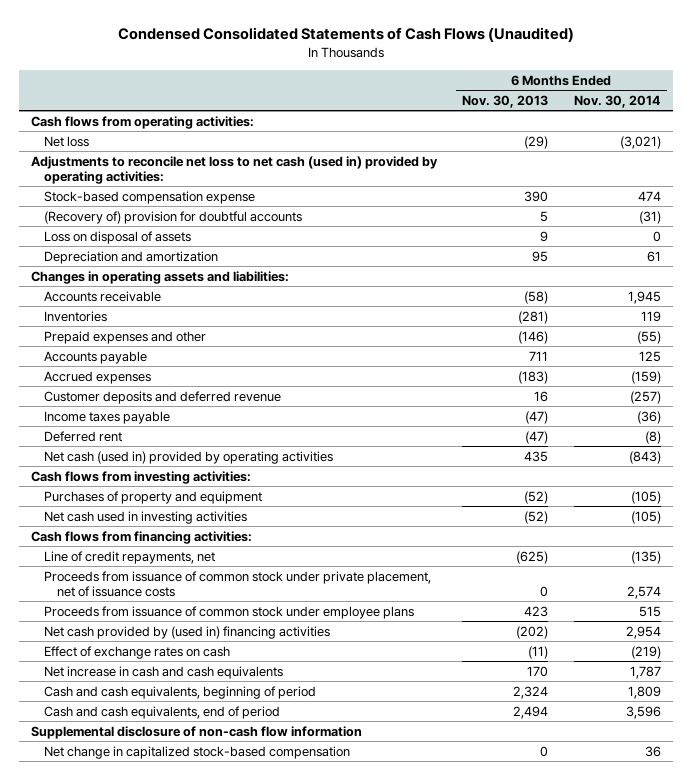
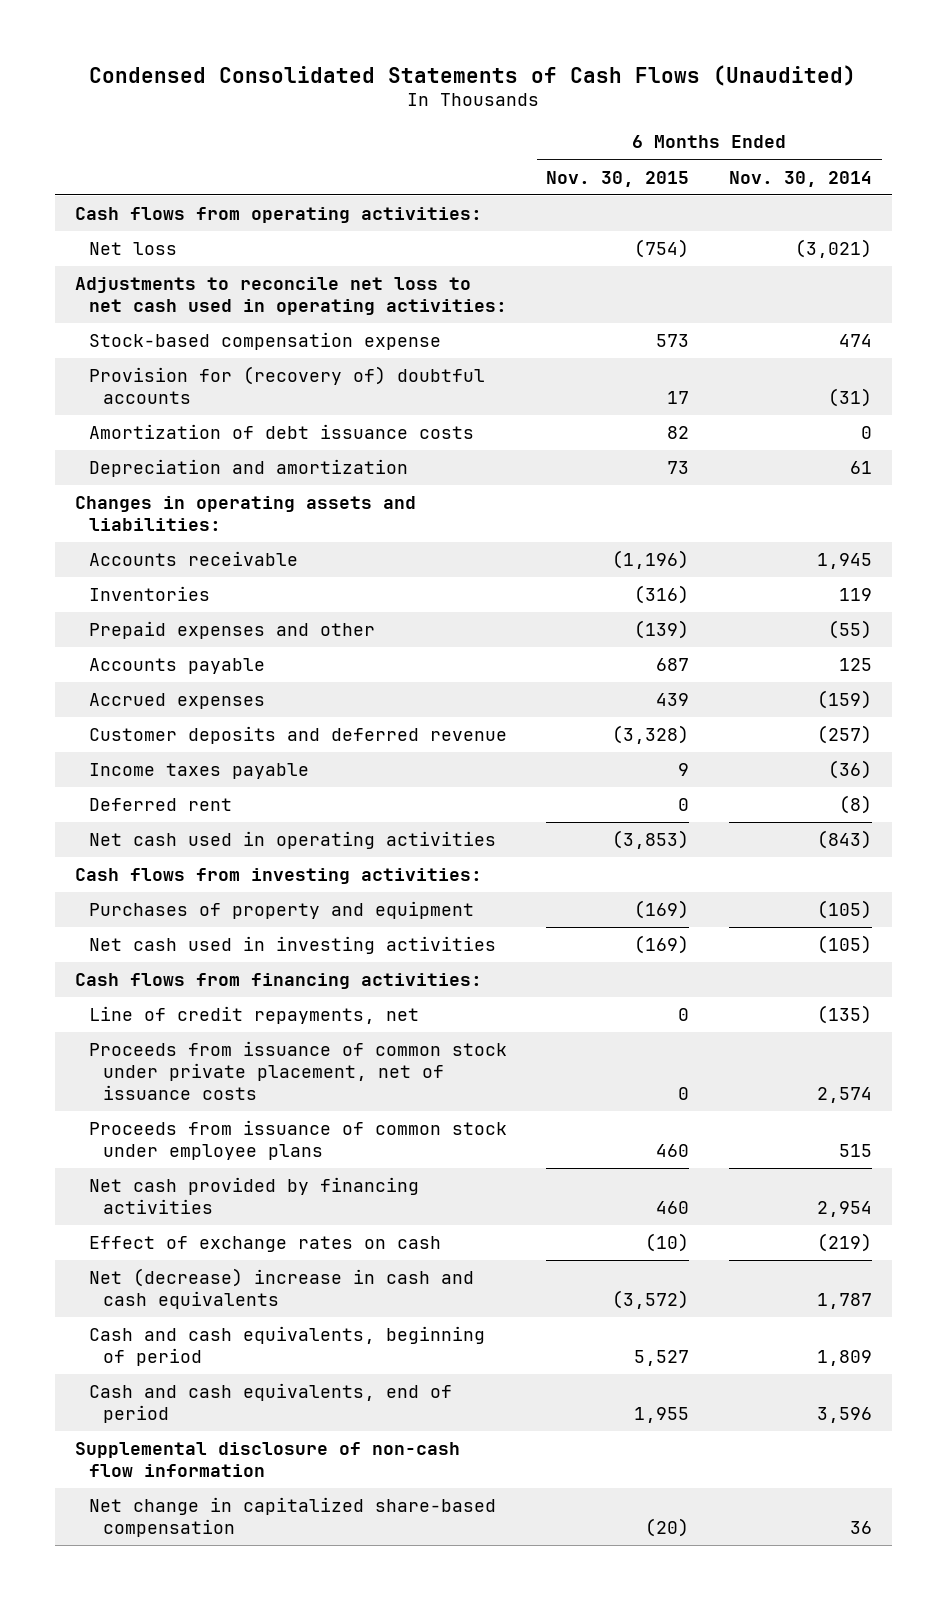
[462,94,549,108] Nov. 30, 2013 -> none
none -> [546,170,690,187] Nov. 30, 2015
[31,155,439,185] Adjustments to reconcile net loss to net cash (used in) provided by operating activities: -> [74,277,508,316] Adjustments to reconcile net loss to net cash used in operating activities:
[44,230,192,244] Loss on disposal of assets -> none
[44,210,303,224] (Recovery of) provision for doubtful accounts -> [89,366,486,405] Provision for (recovery of) doubtful accounts
none -> [89,424,475,440] Amortization of debt issuance costs
[44,450,334,464] Net cash (used in) provided by operating activities -> [89,831,497,850] Net cash used in operating activities
[44,625,331,639] Net cash provided by (used in) financing activities -> [89,1177,420,1215] Net cash provided by financing activities
[44,665,284,679] Net increase in cash and cash equivalents -> [89,1268,475,1310] Net (decrease) increase in cash and cash equivalents
[44,745,351,759] Net change in capitalized stock-based compensation -> [89,1497,497,1538] Net change in capitalized share-based compensation

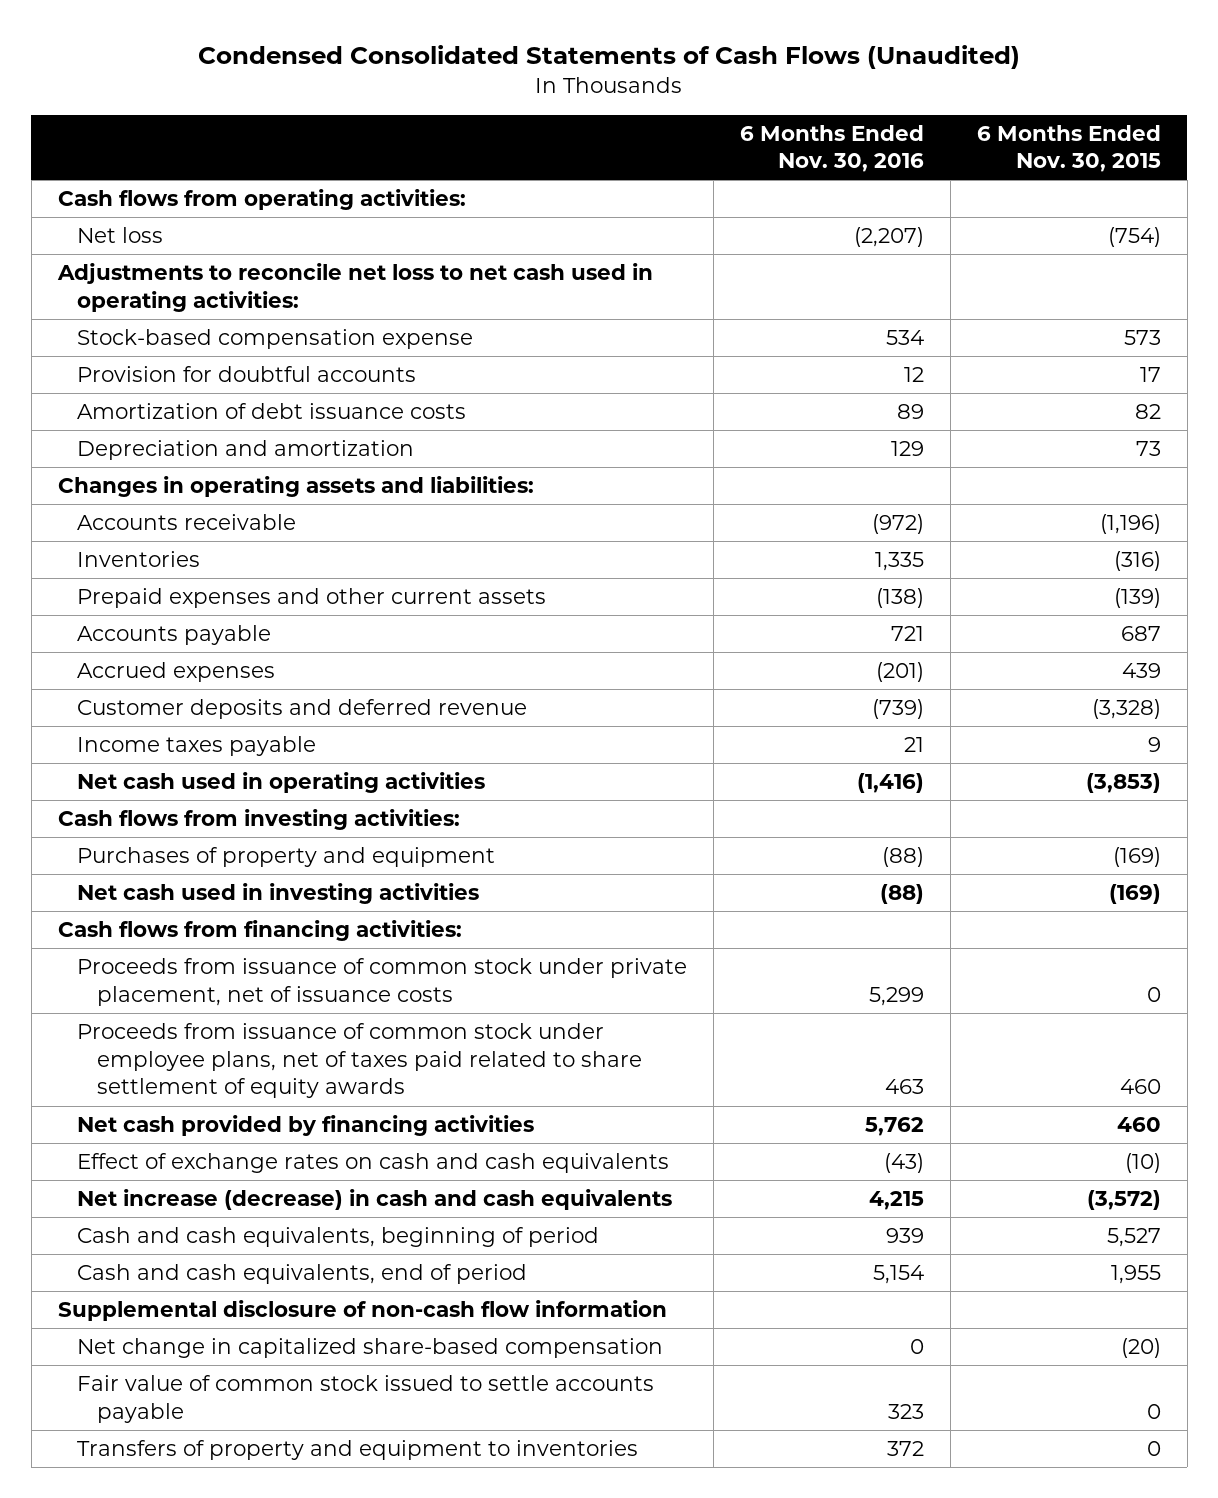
[728,170,872,187] Nov. 30, 2014 -> none
none -> [740,124,925,173] 6 Months Ended Nov. 30, 2016
[89,366,486,405] Provision for (recovery of) doubtful accounts -> [77,366,417,383] Provision for doubtful accounts
[89,621,376,640] Prepaid expenses and other -> [77,588,547,609] Prepaid expenses and other current assets
[89,798,233,812] Deferred rent -> none
[89,1006,420,1025] Line of credit repayments, net -> none
[89,1120,508,1161] Proceeds from issuance of common stock under employee plans -> [77,1023,643,1099] Proceeds from issuance of common stock under employee plans, net of taxes paid related to share settlement of equity awards
[89,1236,442,1253] Effect of exchange rates on cash -> [77,1153,670,1174] Effect of exchange rates on cash and cash equivalents
[89,1268,475,1310] Net (decrease) increase in cash and cash equivalents -> [77,1189,673,1211] Net increase (decrease) in cash and cash equivalents
none -> [77,1375,655,1423] Fair value of common stock issued to settle accounts payable
none -> [77,1440,639,1461] Transfers of property and equipment to inventories

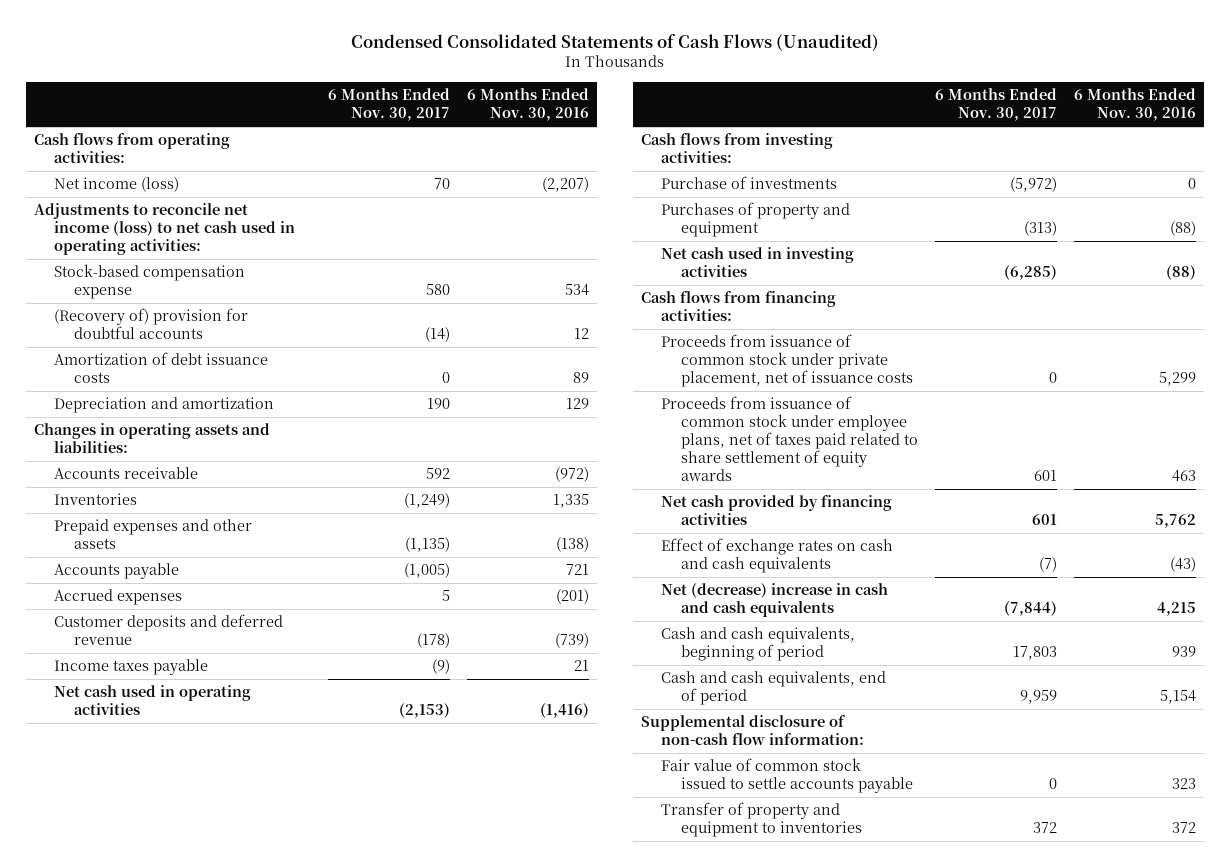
[976,124,1161,173] 6 Months Ended Nov. 30, 2015 -> none
none -> [327,88,450,122] 6 Months Ended Nov. 30, 2017
[77,227,164,244] Net loss -> [53,177,179,193] Net income (loss)
[56,263,653,312] Adjustments to reconcile net loss to net cash used in operating activities: -> [34,203,295,256] Adjustments to reconcile net income (loss) to net cash used in operating activities:
[77,366,417,383] Provision for doubtful accounts -> [53,308,248,340] (Recovery of) provision for doubtful accounts
[77,588,547,609] Prepaid expenses and other current assets -> [53,519,252,550] Prepaid expenses and other assets
none -> [661,176,838,190] Purchase of investments
[77,1189,673,1211] Net increase (decrease) in cash and cash equivalents -> [661,583,889,618] Net (decrease) increase in cash and cash equivalents
[77,1338,664,1359] Net change in capitalized share-based compensation -> none
[57,1300,667,1322] Supplemental disclosure of non-cash flow information -> [641,715,865,746] Supplemental disclosure of non-cash flow information:
[77,1440,639,1461] Transfers of property and equipment to inventories -> [661,802,862,838] Transfer of property and equipment to inventories

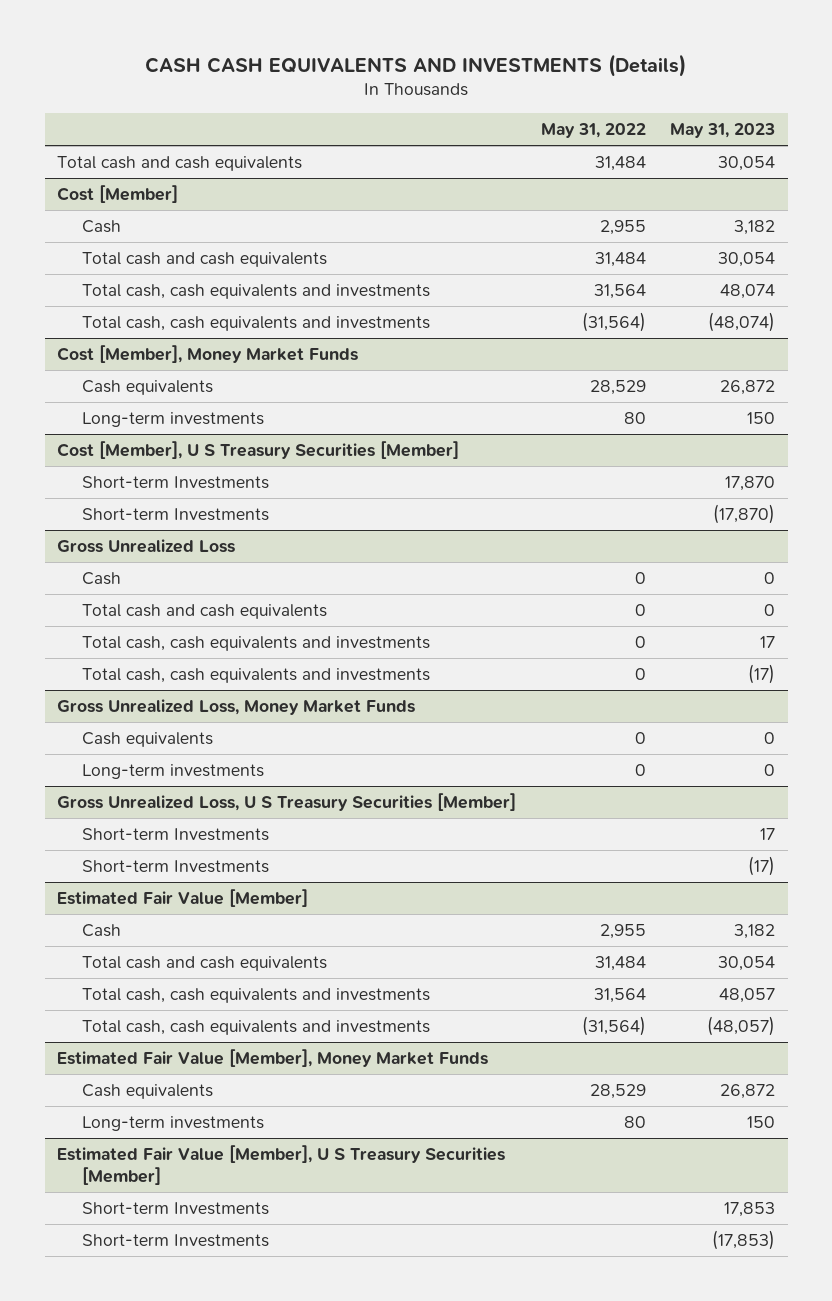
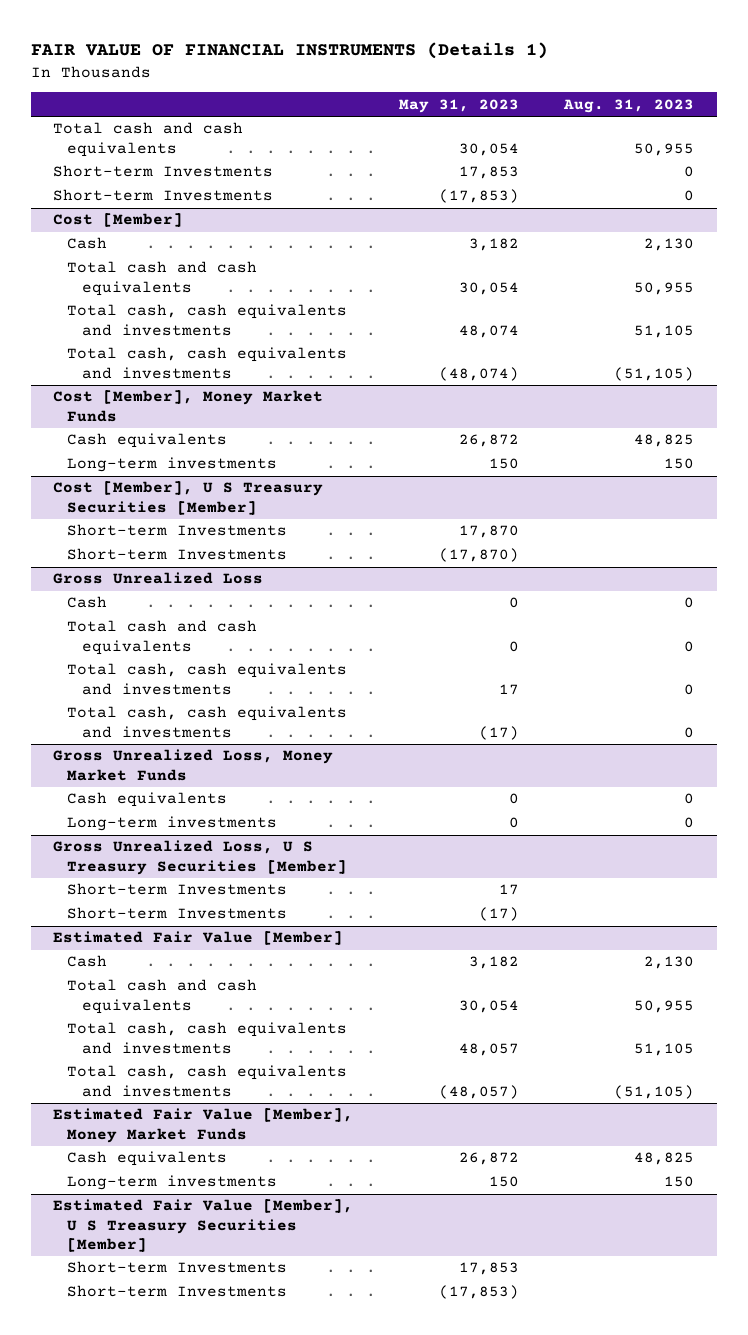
[145,53,687,77] CASH CASH EQUIVALENTS AND INVESTMENTS (Details) -> [30,42,548,60] FAIR VALUE OF FINANCIAL INSTRUMENTS (Details 1)
[540,122,646,138] May 31, 2022 -> none
none -> [563,98,695,113] Aug. 31, 2023
none -> [53,165,274,178] Short-term Investments
none -> [53,189,274,202] Short-term Investments

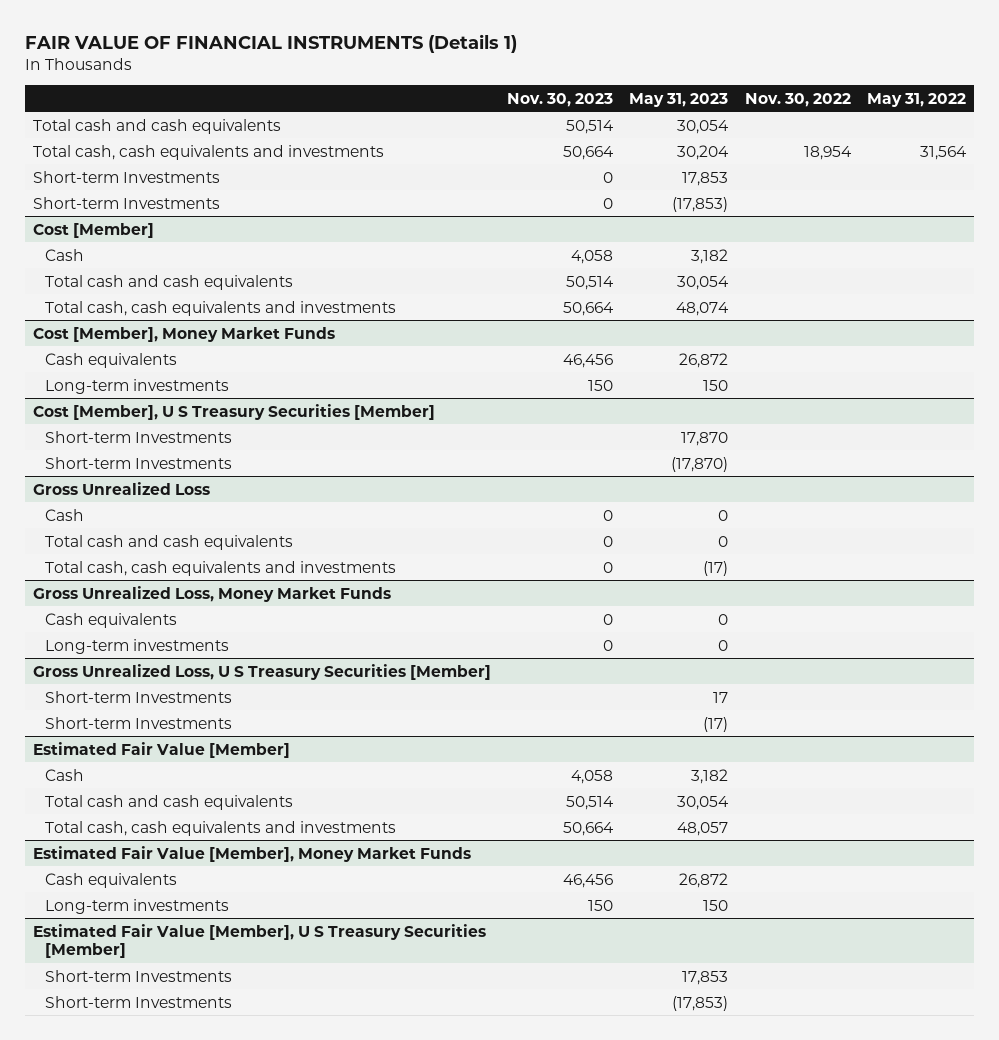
[563,98,695,113] Aug. 31, 2023 -> none
none -> [507,92,614,107] Nov. 30, 2023
none -> [744,92,851,107] Nov. 30, 2022
none -> [867,92,967,107] May 31, 2022
none -> [32,144,384,160] Total cash, cash equivalents and investments
[67,347,348,379] Total cash, cash equivalents and investments -> none
[67,663,348,695] Total cash, cash equivalents and investments -> none
[67,1065,348,1097] Total cash, cash equivalents and investments -> none

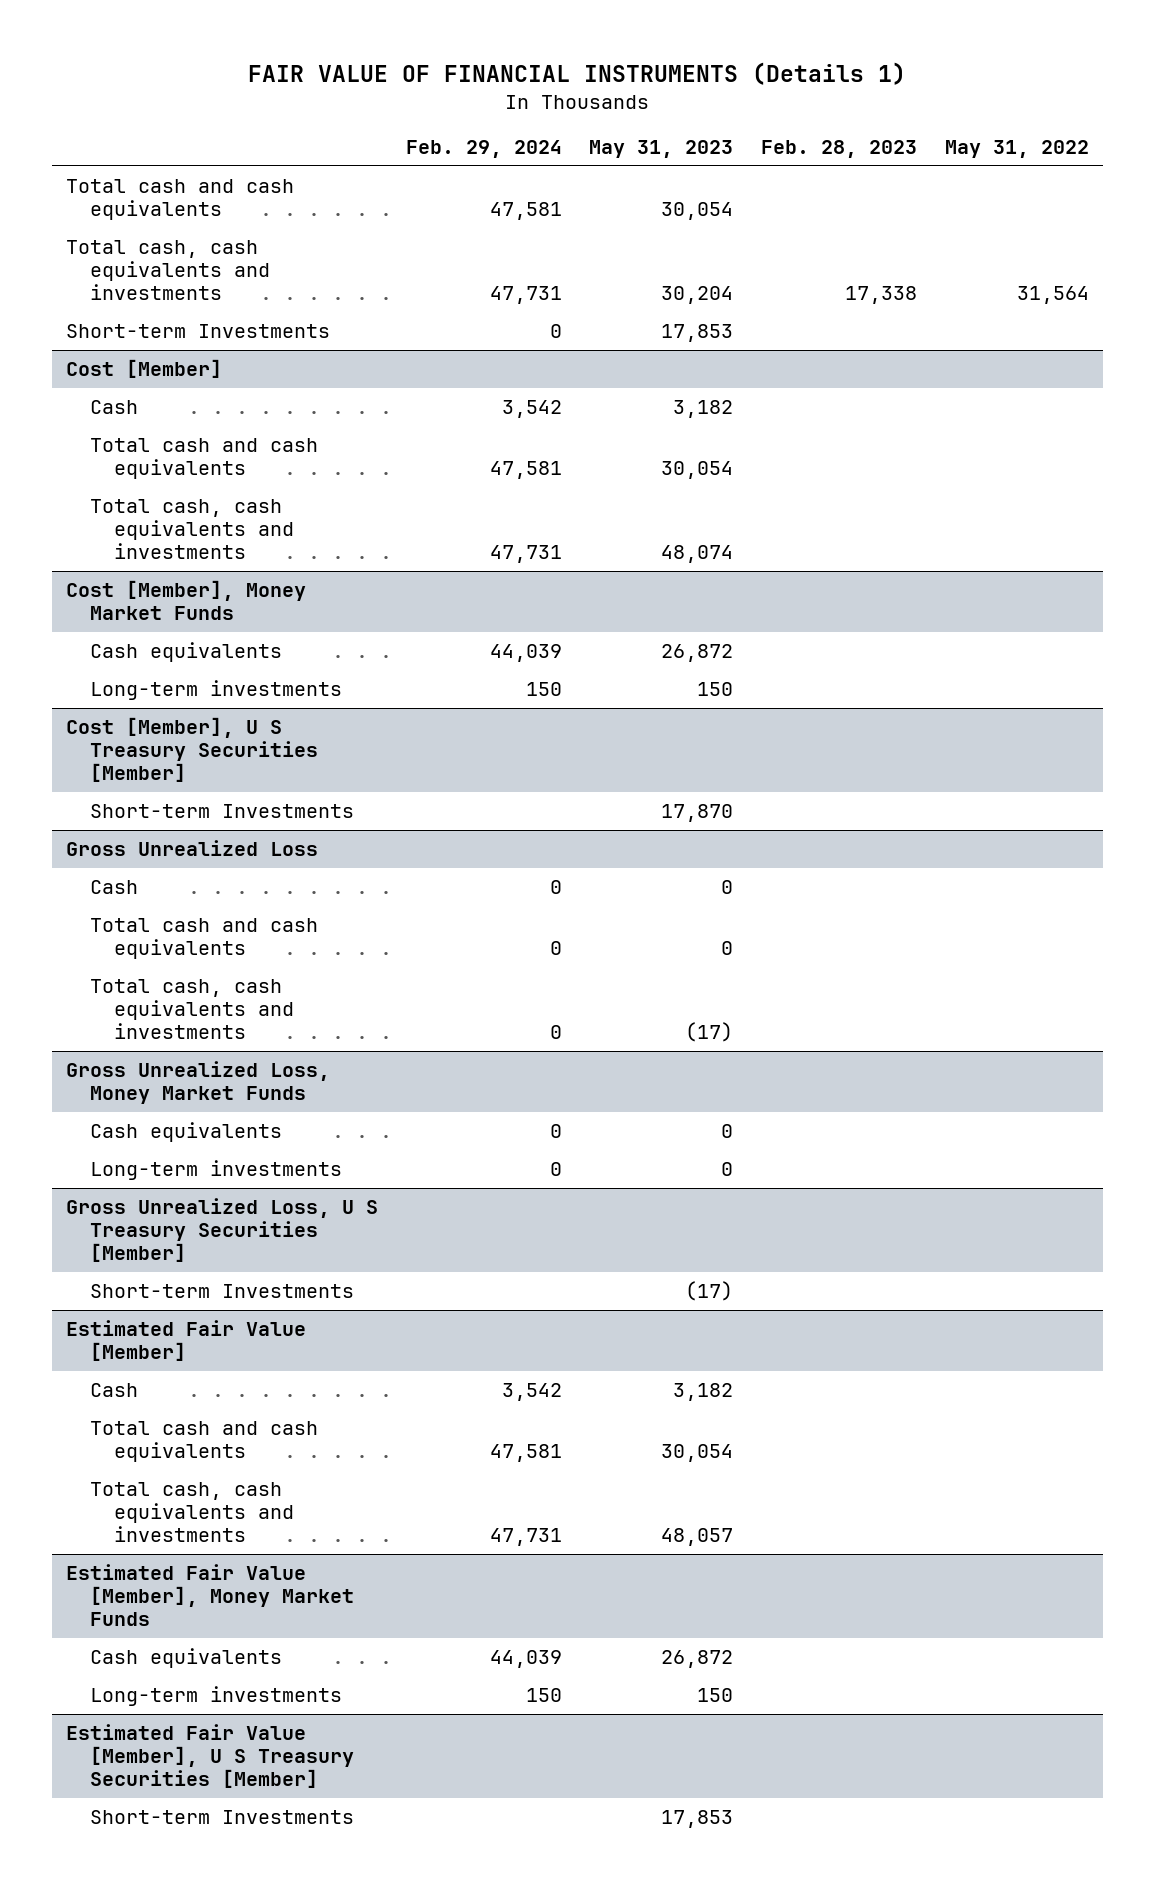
[507,92,614,107] Nov. 30, 2023 -> none
[744,92,851,107] Nov. 30, 2022 -> none
none -> [405,140,562,159] Feb. 29, 2024
none -> [761,140,918,159] Feb. 28, 2023
[32,196,220,209] Short-term Investments -> none
[44,456,232,469] Short-term Investments -> none
[44,690,232,703] Short-term Investments -> none
[44,995,232,1008] Short-term Investments -> none

